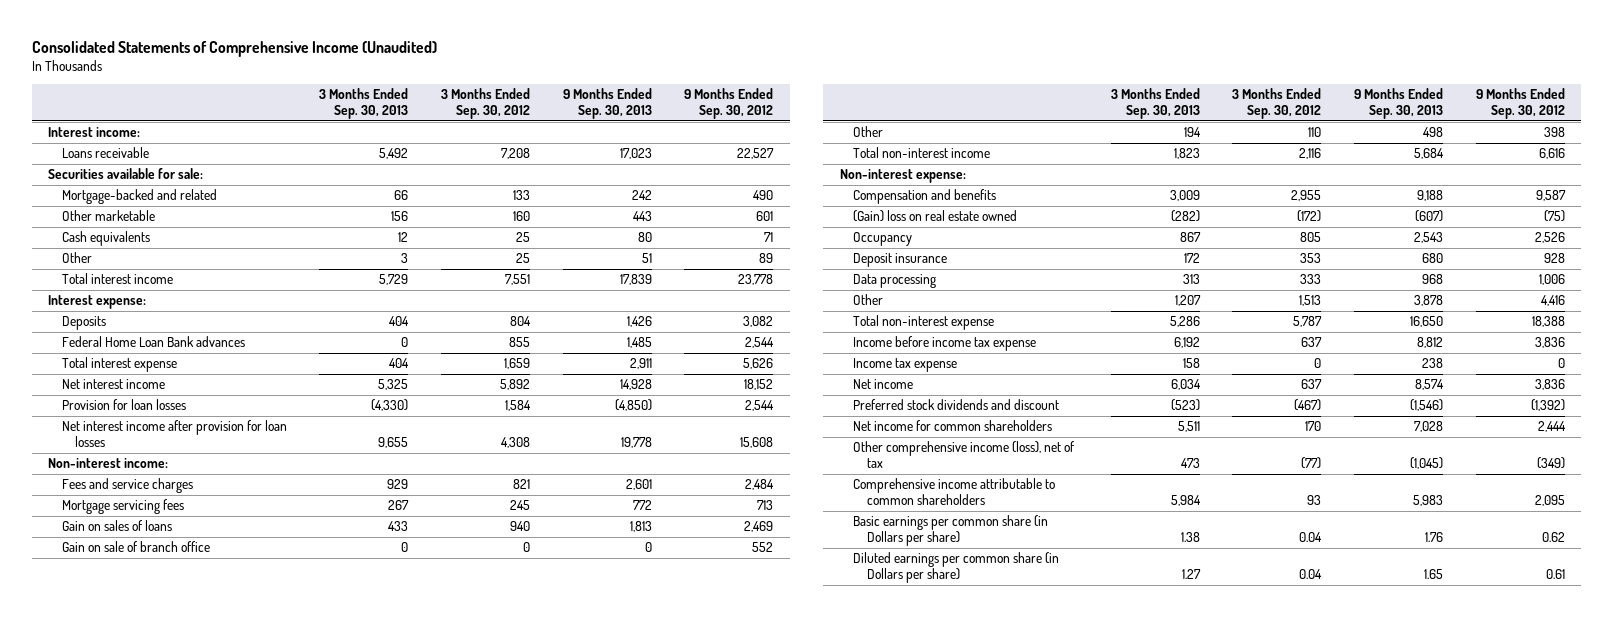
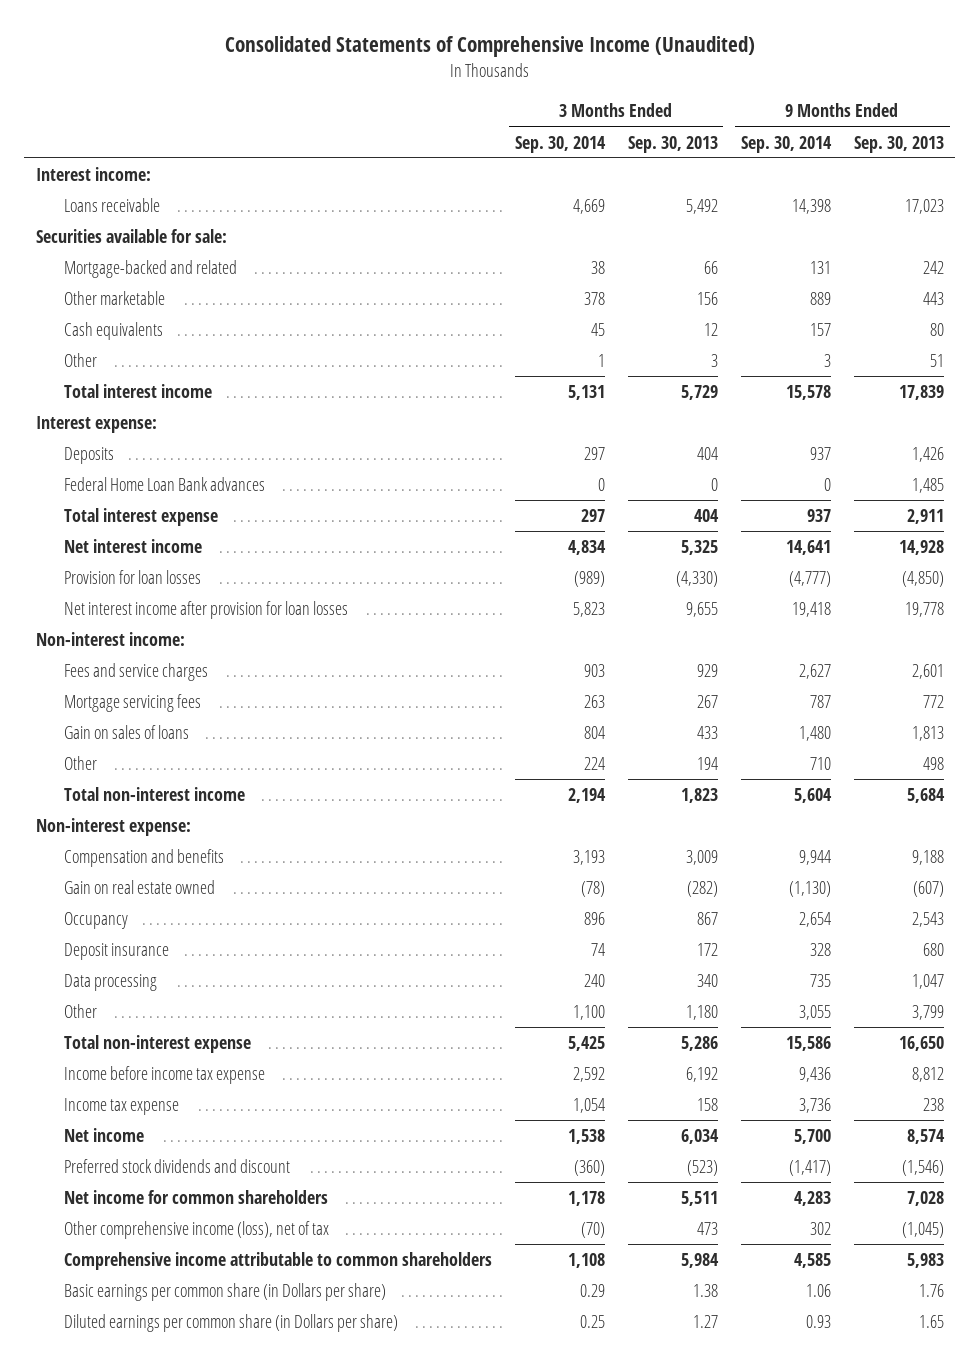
[440,88,530,120] 3 Months Ended Sep. 30, 2012 -> none
[684,88,774,120] 9 Months Ended Sep. 30, 2012 -> none
none -> [514,135,606,153] Sep. 30, 2014
none -> [740,135,832,153] Sep. 30, 2014
[61,541,210,553] Gain on sale of branch office -> none
[853,210,1018,223] (Gain) loss on real estate owned -> [63,880,215,895] Gain on real estate owned
[1182,274,1200,285] 313 -> [696,974,718,988] 340
[1422,274,1444,285] 968 -> [911,974,944,990] 1,047
[1174,295,1201,307] 1,207 -> [685,1005,718,1021] 1,180
[1414,295,1444,307] 3,878 -> [911,1005,944,1021] 3,799

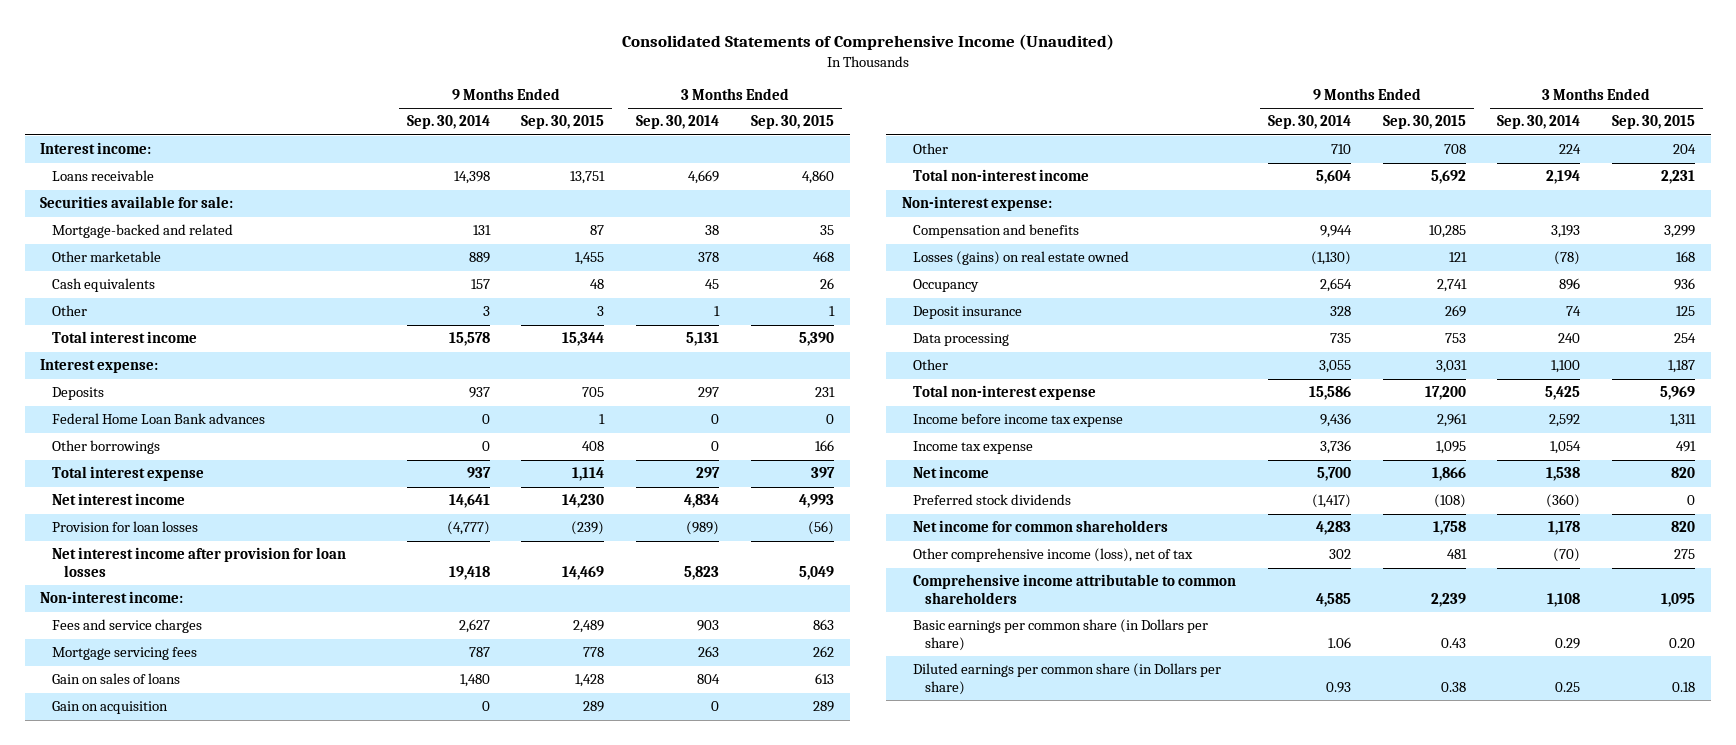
[627,135,718,153] Sep. 30, 2013 -> none
[853,135,944,153] Sep. 30, 2013 -> none
none -> [521,115,605,130] Sep. 30, 2015
none -> [750,115,834,130] Sep. 30, 2015
none -> [52,440,161,455] Other borrowings
none -> [52,701,169,715] Gain on acquisition
[63,880,215,895] Gain on real estate owned -> [913,251,1130,266] Losses (gains) on real estate owned
[63,1159,290,1174] Preferred stock dividends and discount -> [913,494,1072,506] Preferred stock dividends

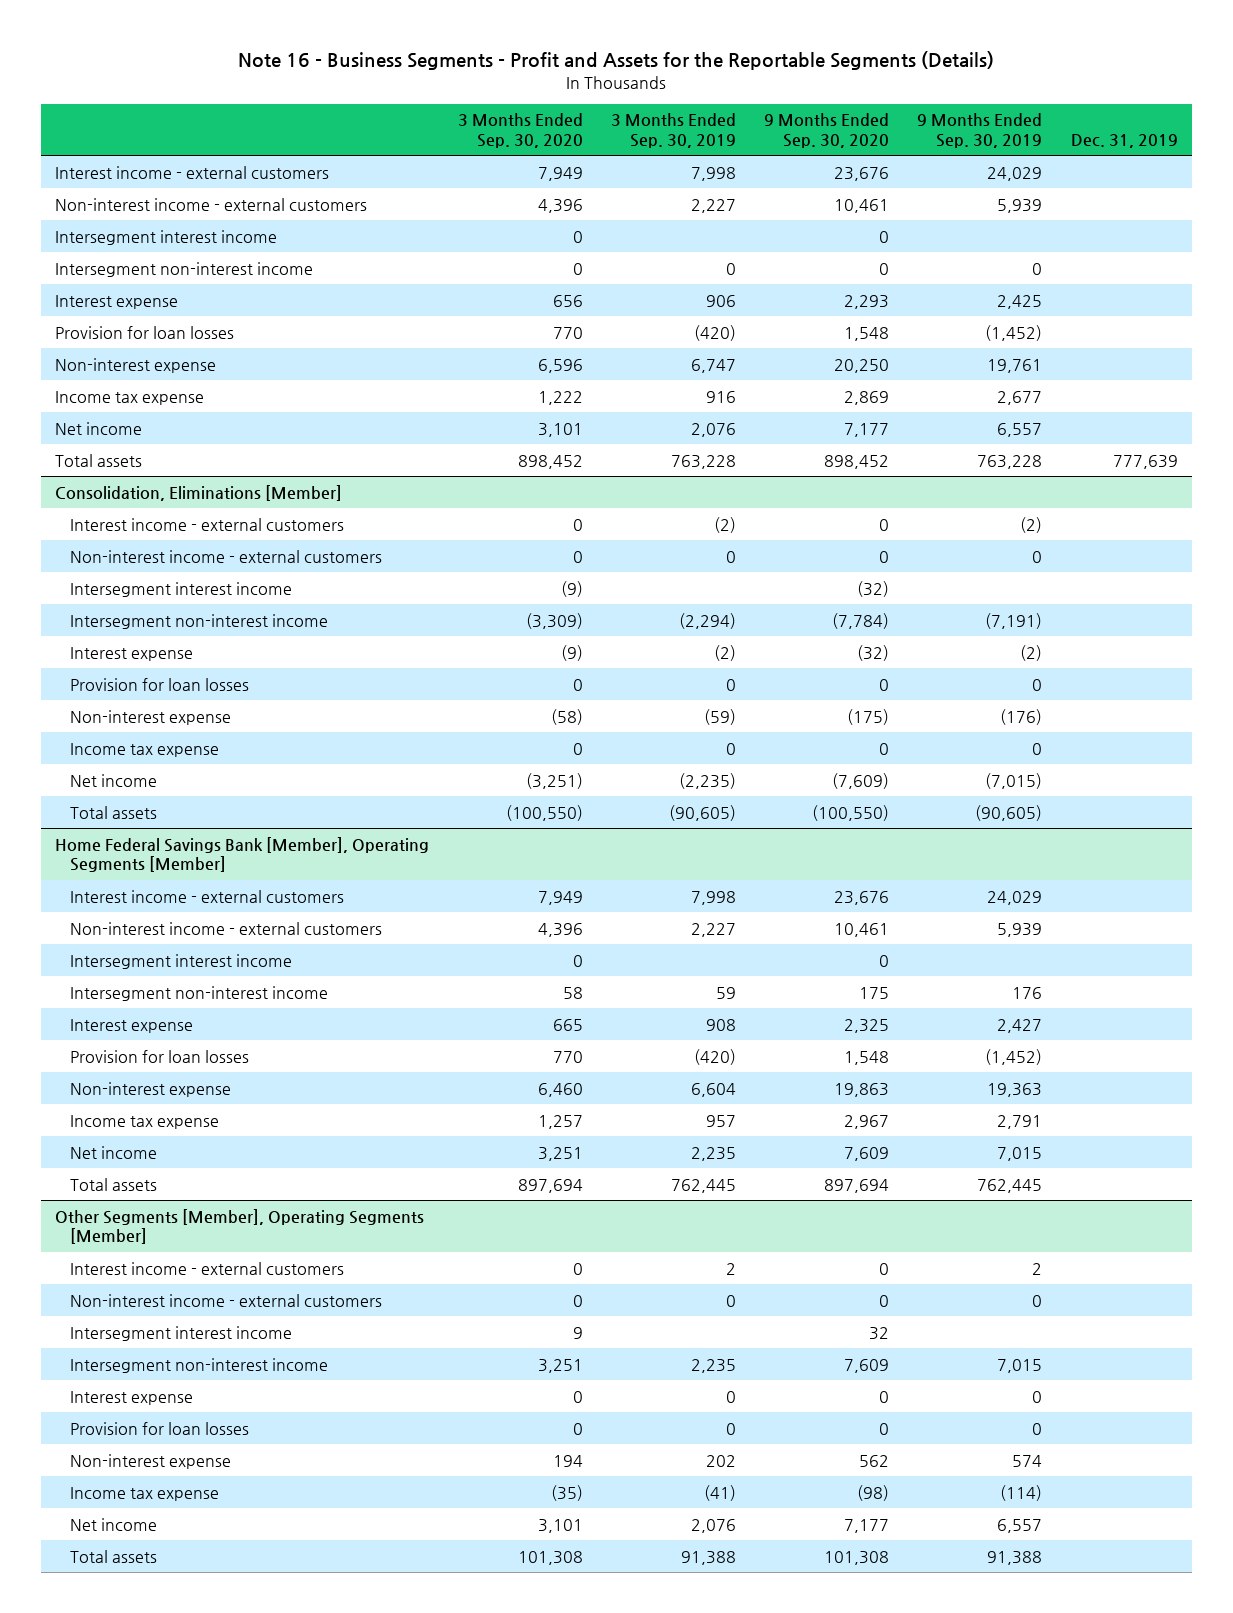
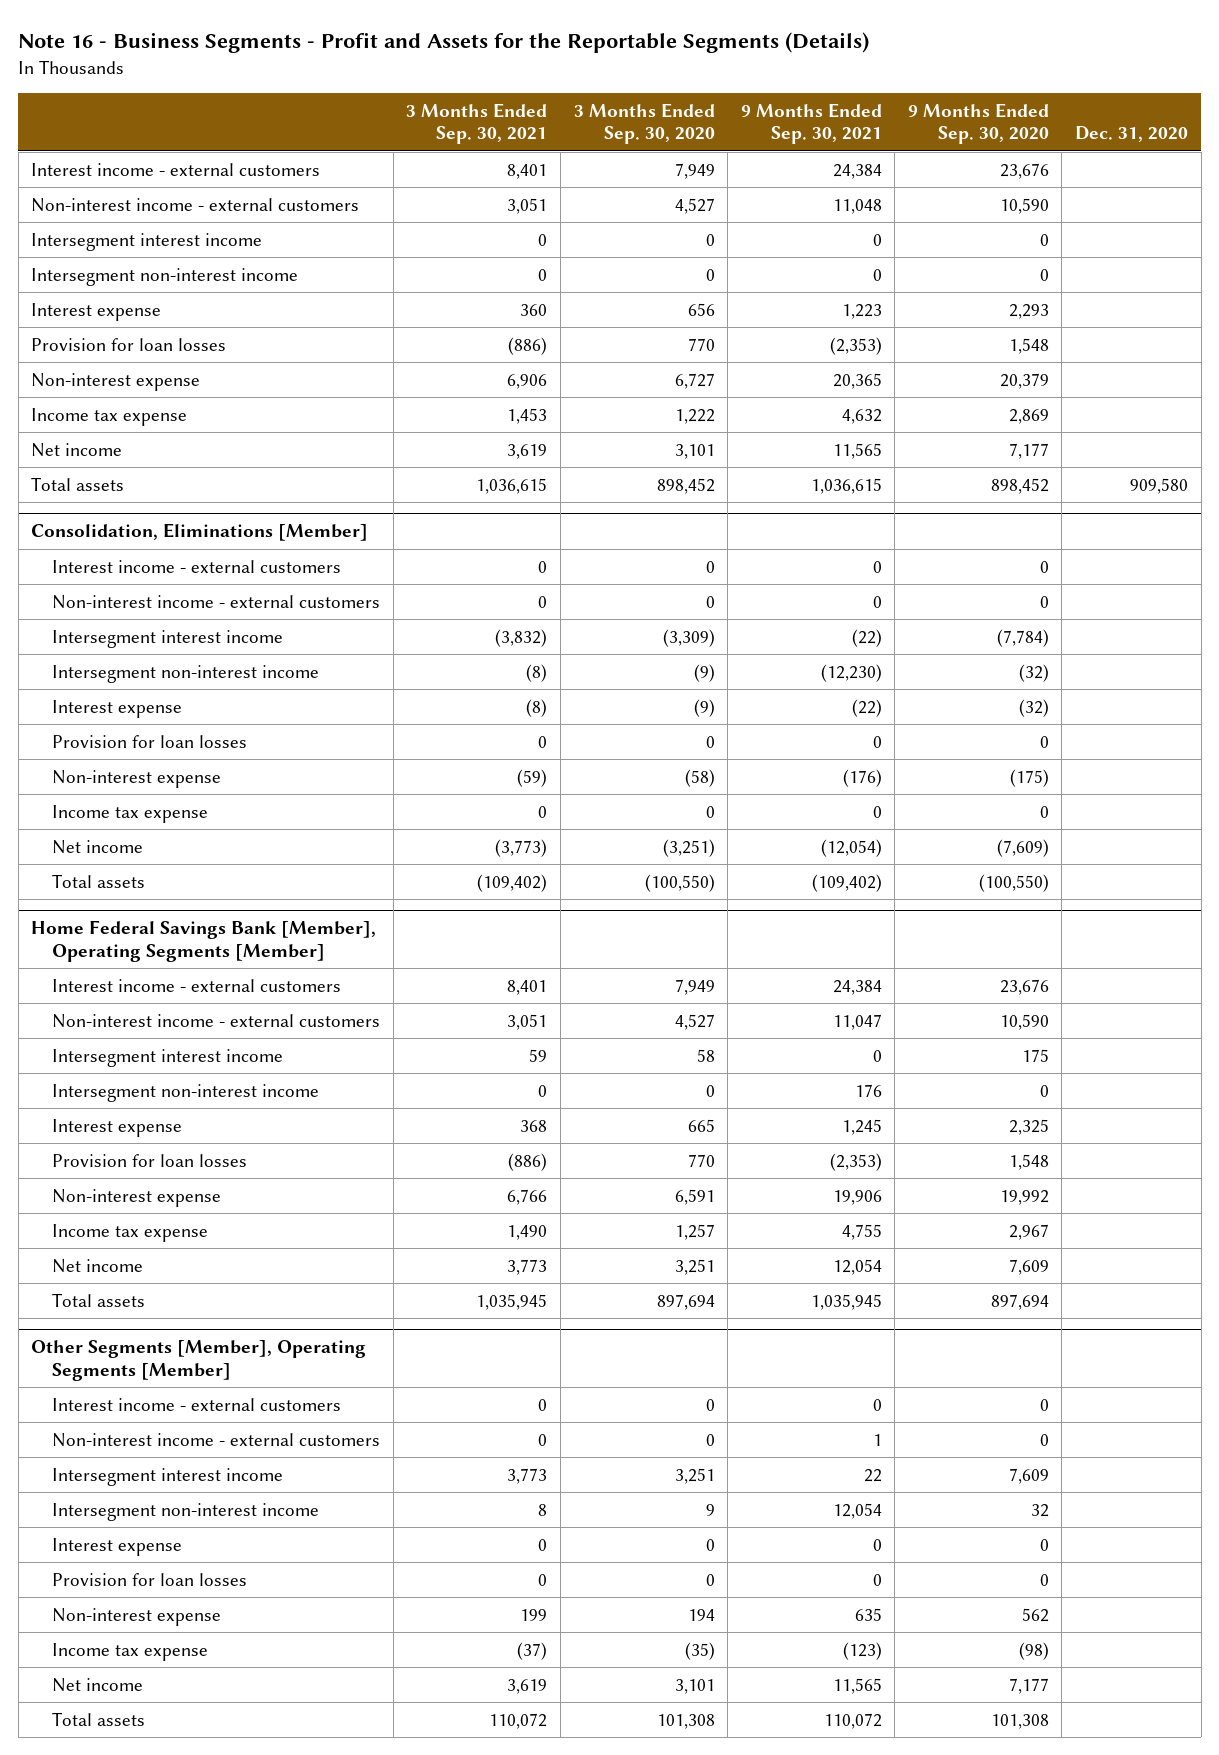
[610,113,736,149] 3 Months Ended Sep. 30, 2019 -> none
[917,113,1043,149] 9 Months Ended Sep. 30, 2019 -> none
[1070,134,1178,149] Dec. 31, 2019 -> none
none -> [406,102,548,145] 3 Months Ended Sep. 30, 2021
none -> [740,102,882,145] 9 Months Ended Sep. 30, 2021
none -> [1074,126,1188,143] Dec. 31, 2020
[537,198,583,213] 4,396 -> [674,197,715,214] 4,527
[834,198,890,213] 10,461 -> [999,197,1049,214] 10,590
[537,358,583,373] 6,596 -> [674,372,715,389] 6,727
[834,358,890,373] 20,250 -> [999,372,1049,389] 20,379
[560,580,583,597] (9) -> [662,628,715,647] (3,309)
[857,580,890,597] (32) -> [996,628,1049,647] (7,784)
[525,612,583,629] (3,309) -> [693,663,715,682] (9)
[832,612,890,629] (7,784) -> [1018,663,1049,682] (32)
[537,922,583,937] 4,396 -> [674,1013,715,1030] 4,527
[834,922,890,937] 10,461 -> [999,1013,1049,1030] 10,590
[572,954,583,967] 0 -> [696,1048,715,1062] 58
[879,954,890,967] 0 -> [1021,1048,1049,1062] 175
[562,986,583,999] 58 -> [705,1084,715,1097] 0
[859,986,890,999] 175 -> [1039,1084,1049,1097] 0
[537,1082,583,1097] 6,460 -> [674,1188,715,1205] 6,591
[834,1082,890,1097] 19,863 -> [999,1189,1049,1205] 19,992
[572,1326,583,1339] 9 -> [674,1467,715,1484] 3,251
[869,1326,890,1340] 32 -> [1008,1467,1049,1484] 7,609
[537,1358,583,1373] 3,251 -> [705,1503,715,1516] 9
[844,1358,890,1373] 7,609 -> [1030,1503,1049,1517] 32

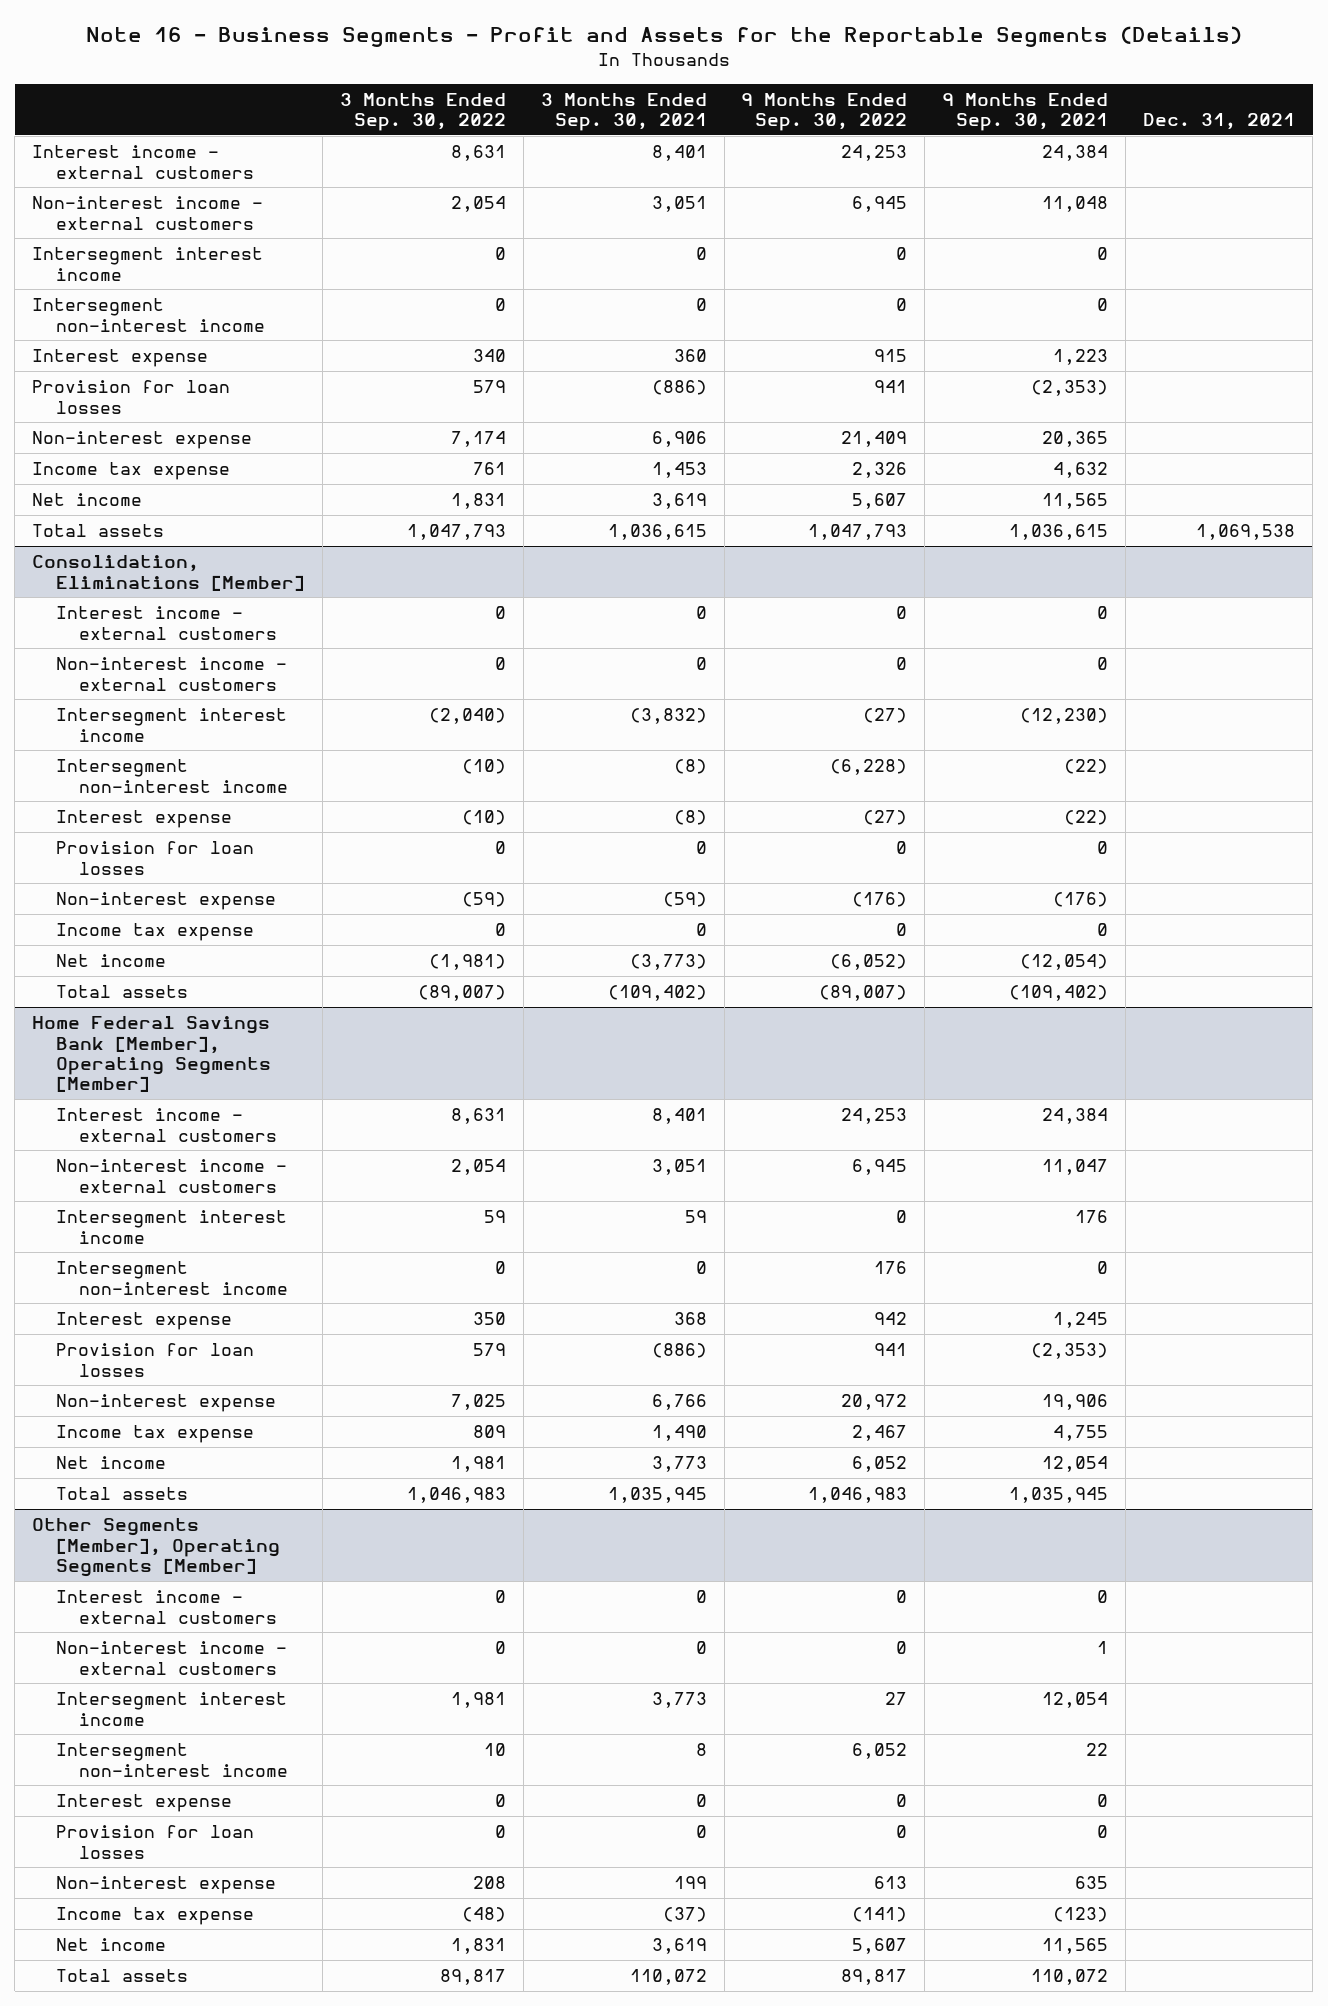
[573,102,715,145] 3 Months Ended Sep. 30, 2020 -> none
[907,102,1049,145] 9 Months Ended Sep. 30, 2020 -> none
[1074,126,1188,143] Dec. 31, 2020 -> none
none -> [339,92,506,132] 3 Months Ended Sep. 30, 2022
none -> [741,92,908,132] 9 Months Ended Sep. 30, 2022
none -> [1143,113,1296,131] Dec. 31, 2021
[851,628,882,647] (22) -> [1020,708,1109,725] (12,230)
[820,663,882,682] (12,230) -> [1064,759,1109,775] (22)
[872,1049,882,1062] 0 -> [1075,1210,1109,1224] 176
[854,1083,882,1097] 176 -> [1097,1261,1109,1275] 0
[863,1468,882,1482] 22 -> [1042,1692,1109,1709] 12,054
[832,1502,882,1519] 12,054 -> [1086,1743,1109,1757] 22

